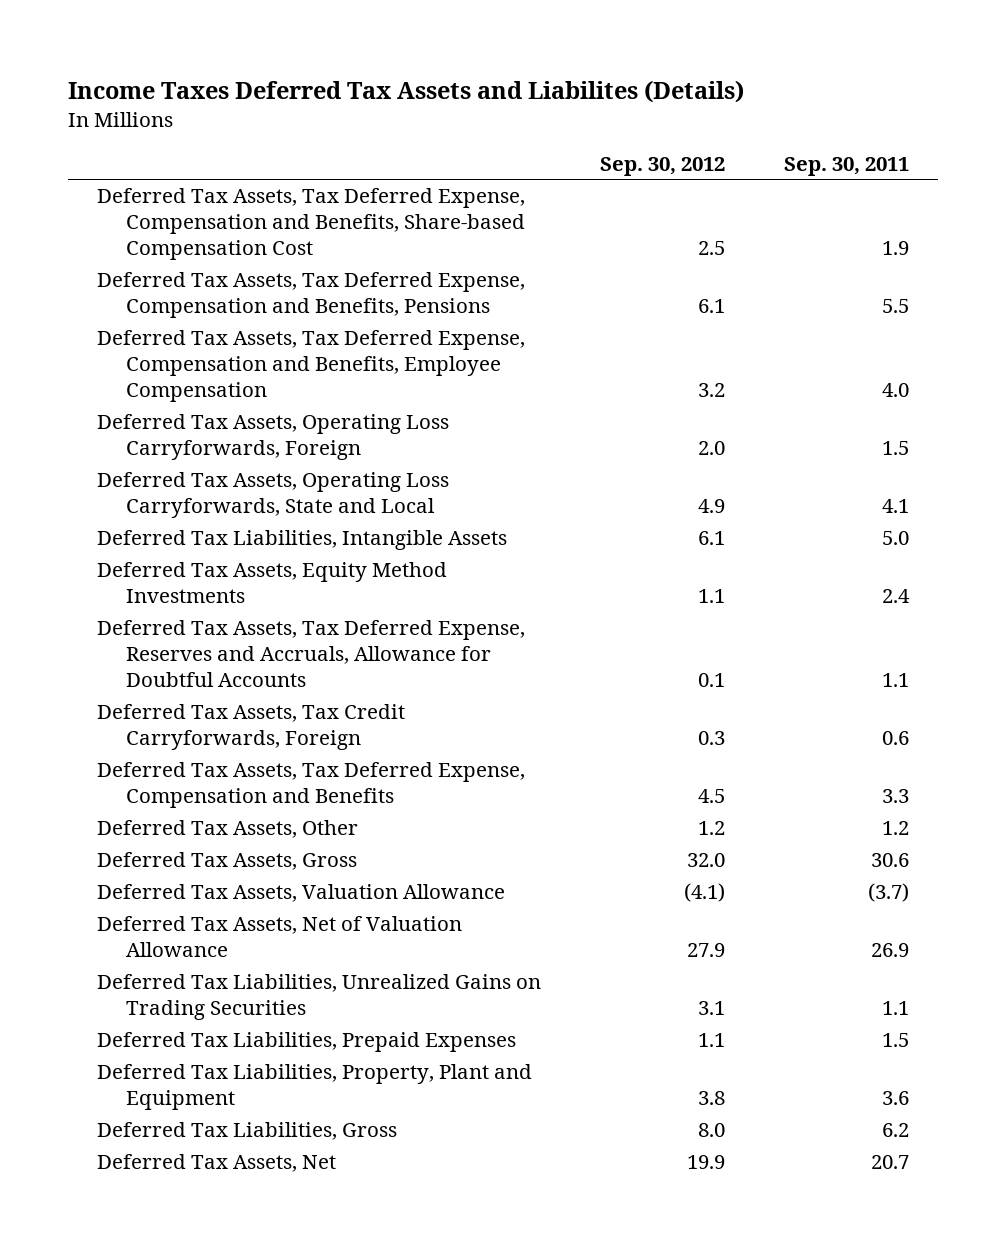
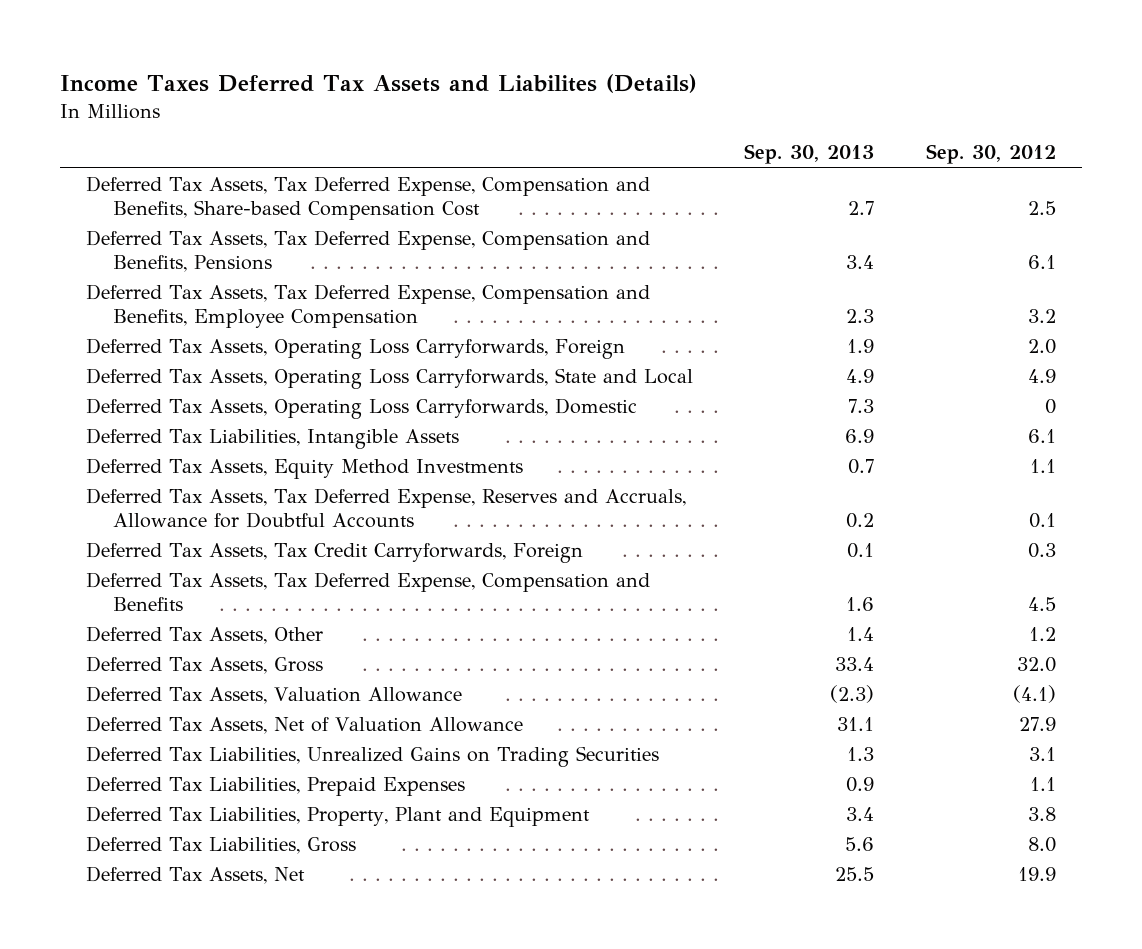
[783,156,909,176] Sep. 30, 2011 -> none
none -> [744,144,875,165] Sep. 30, 2013
none -> [86,397,638,419] Deferred Tax Assets, Operating Loss Carryforwards, Domestic

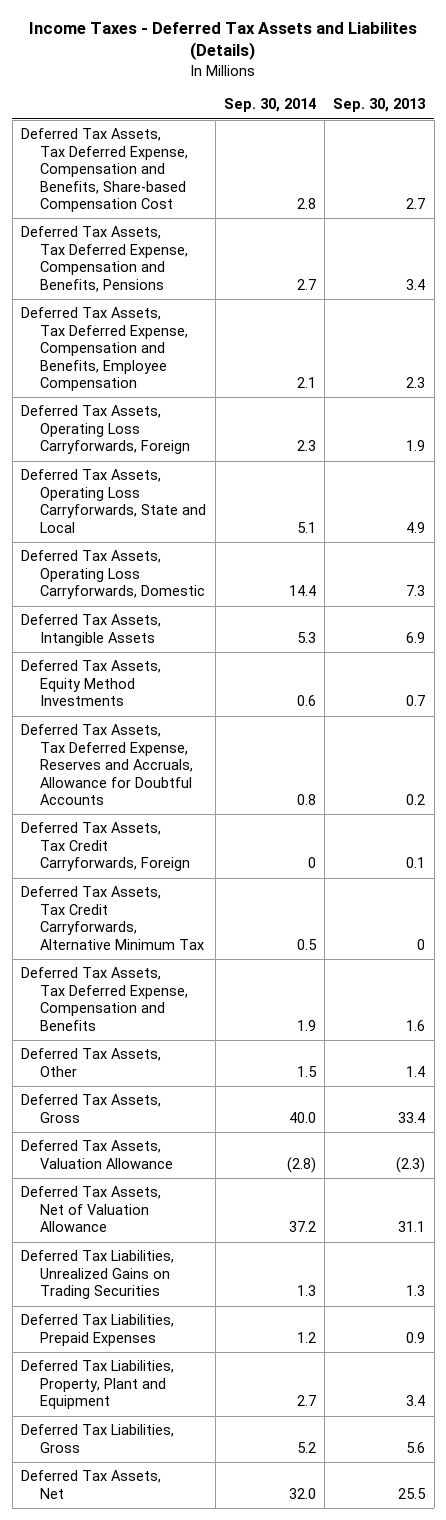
[60,74,698,94] Income Taxes Deferred Tax Assets and Liabilites (Details) -> [29,22,418,61] Income Taxes - Deferred Tax Assets and Liabilites (Details)
[925,144,1056,165] Sep. 30, 2012 -> none
none -> [223,98,316,113] Sep. 30, 2014
[86,427,460,449] Deferred Tax Liabilities, Intangible Assets -> [20,614,161,646] Deferred Tax Assets, Intangible Assets
none -> [20,886,205,950] Deferred Tax Assets, Tax Credit Carryforwards, Alternative Minimum Tax

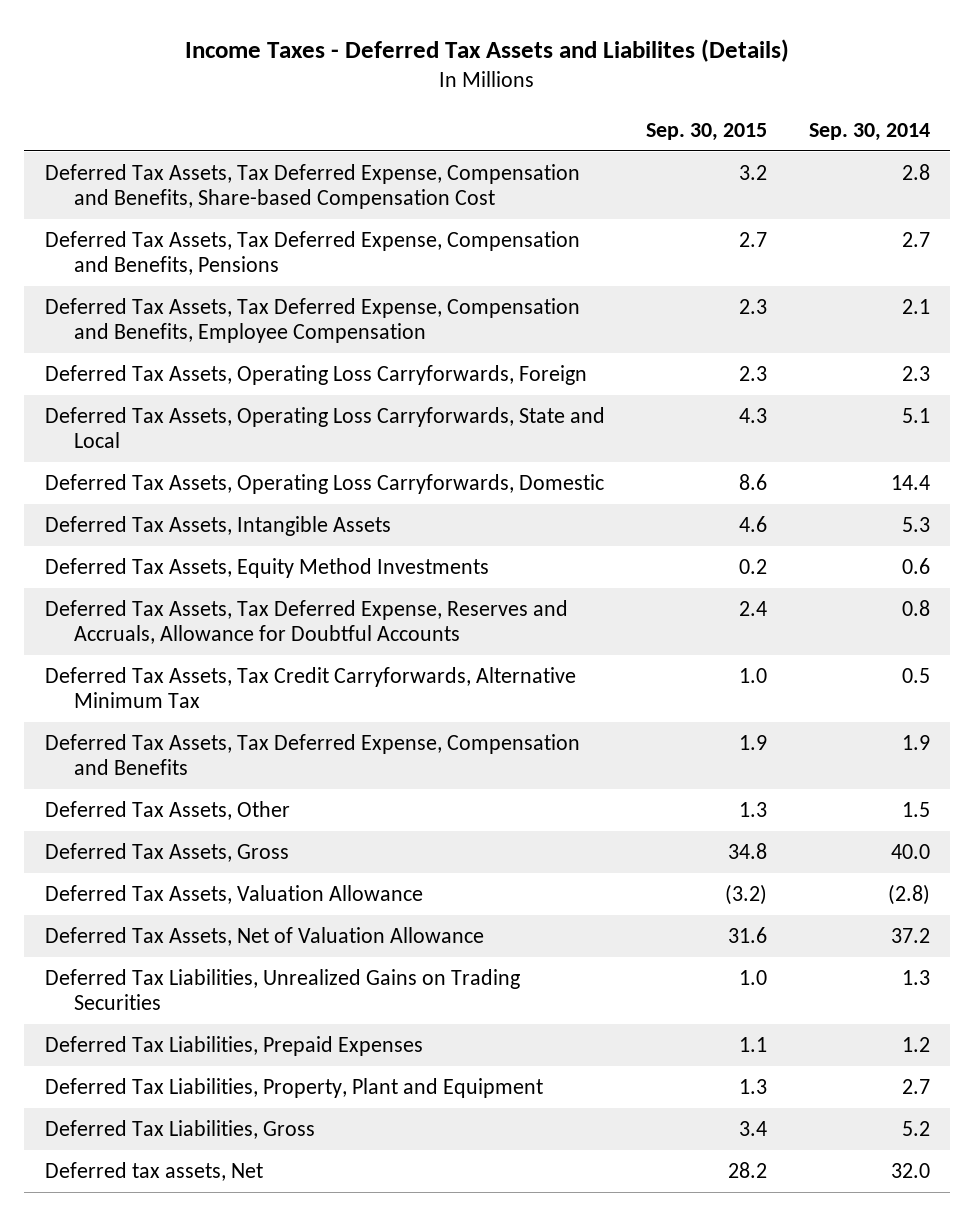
[333,98,427,113] Sep. 30, 2013 -> none
none -> [646,122,768,141] Sep. 30, 2015
[20,822,191,872] Deferred Tax Assets, Tax Credit Carryforwards, Foreign -> none
[20,1470,161,1499] Deferred Tax Assets, Net -> [44,1161,263,1181] Deferred tax assets, Net

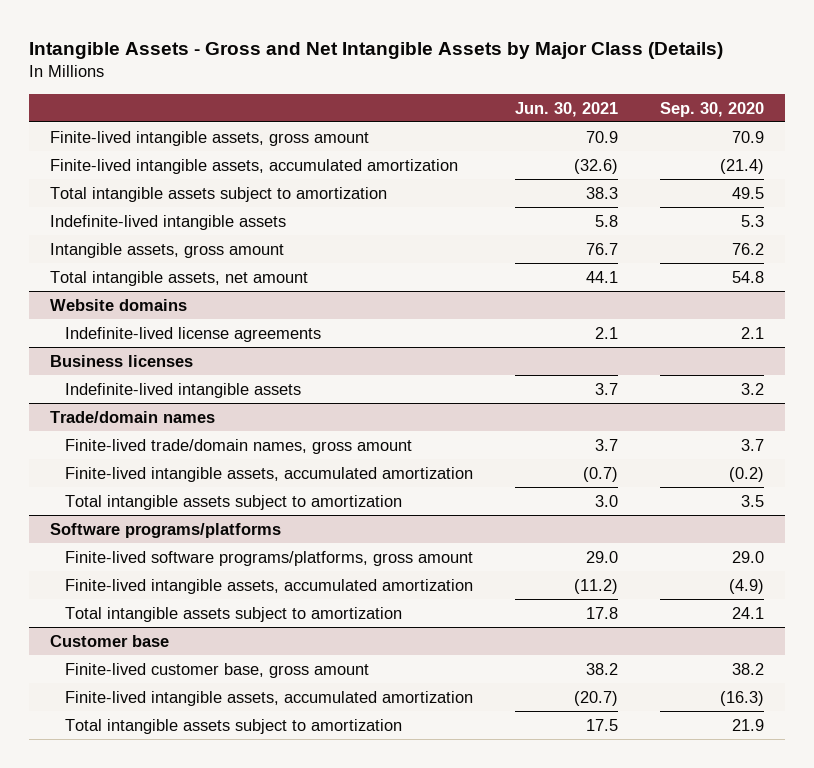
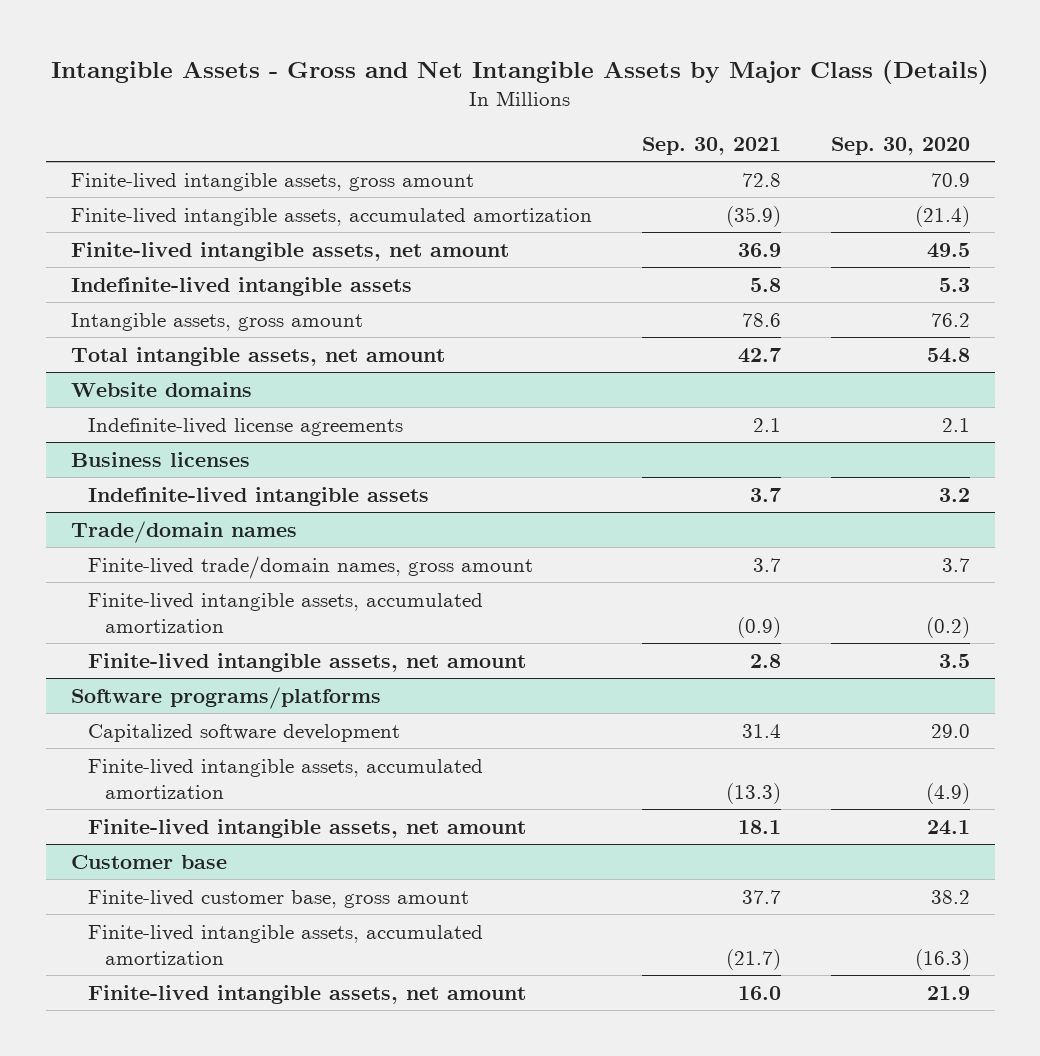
[515,101,619,117] Jun. 30, 2021 -> none
none -> [641,136,781,155] Sep. 30, 2021
[49,186,387,202] Total intangible assets subject to amortization -> [70,241,509,261] Finite-lived intangible assets, net amount
[65,494,403,510] Total intangible assets subject to amortization -> [87,652,526,672] Finite-lived intangible assets, net amount
[65,550,474,566] Finite-lived software programs/platforms, gross amount -> [87,723,400,742] Capitalized software development
[65,606,403,622] Total intangible assets subject to amortization -> [87,818,526,838] Finite-lived intangible assets, net amount
[65,718,403,734] Total intangible assets subject to amortization -> [87,984,526,1004] Finite-lived intangible assets, net amount

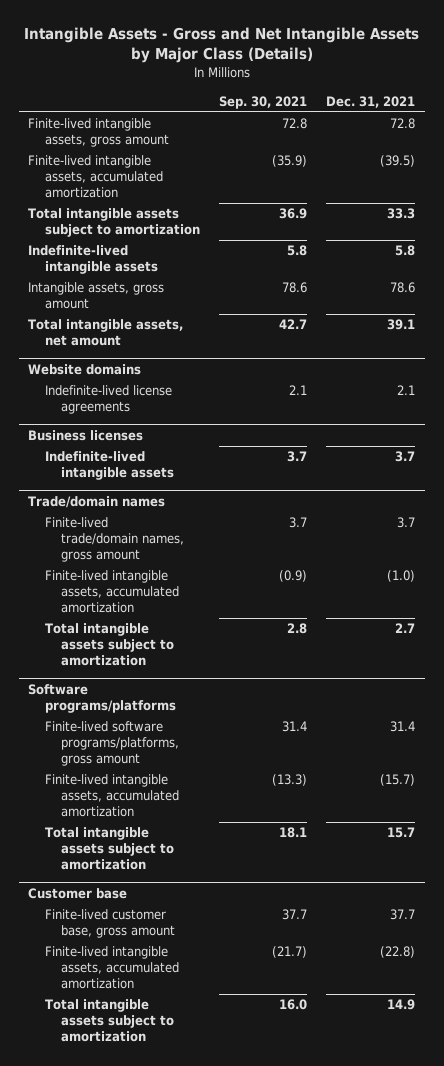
[830,136,970,155] Sep. 30, 2020 -> none
none -> [326,95,416,108] Dec. 31, 2021
[70,241,509,261] Finite-lived intangible assets, net amount -> [28,208,200,238] Total intangible assets subject to amortization
[87,652,526,672] Finite-lived intangible assets, net amount -> [44,623,175,667] Total intangible assets subject to amortization
[87,723,400,742] Capitalized software development -> [44,721,180,767] Finite-lived software programs/platforms, gross amount
[87,818,526,838] Finite-lived intangible assets, net amount -> [44,827,175,871] Total intangible assets subject to amortization
[87,984,526,1004] Finite-lived intangible assets, net amount -> [44,999,175,1043] Total intangible assets subject to amortization

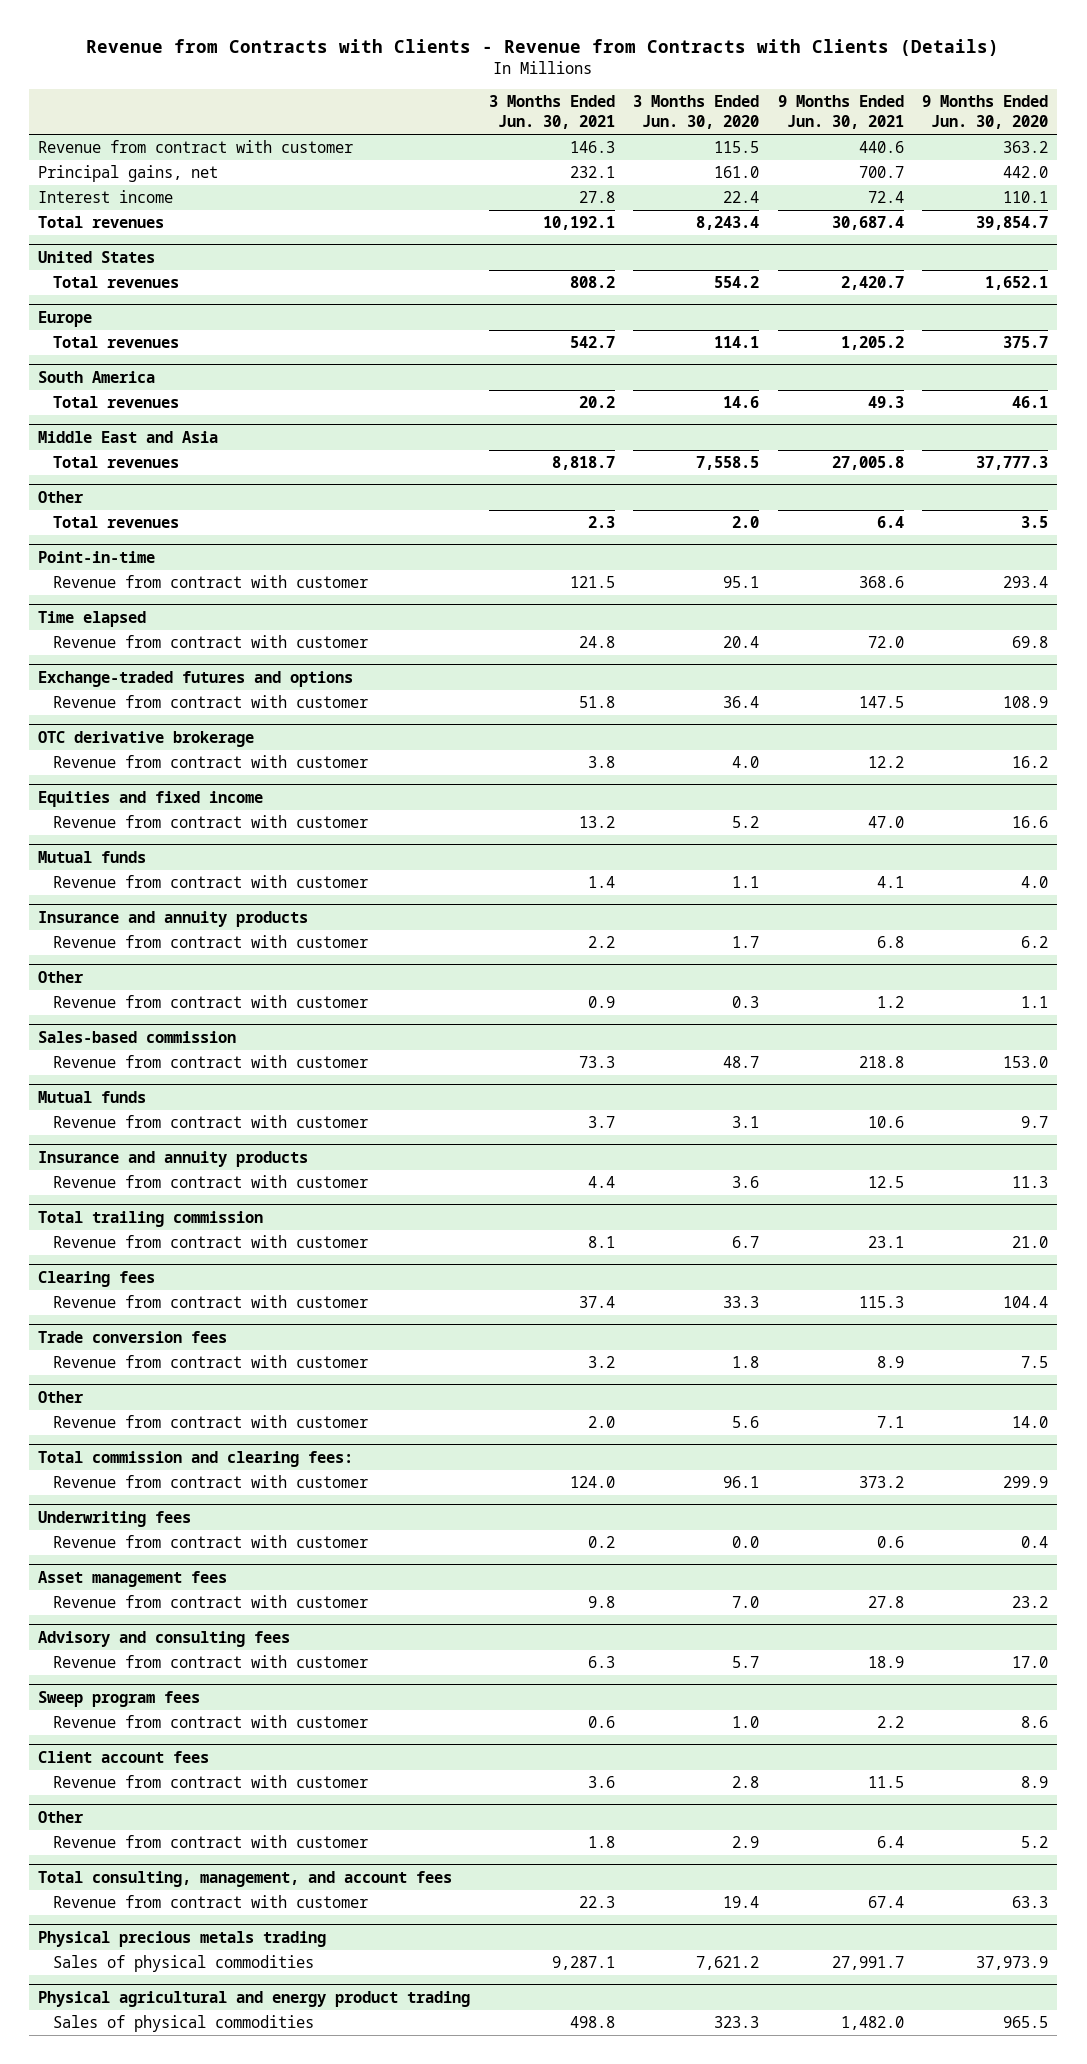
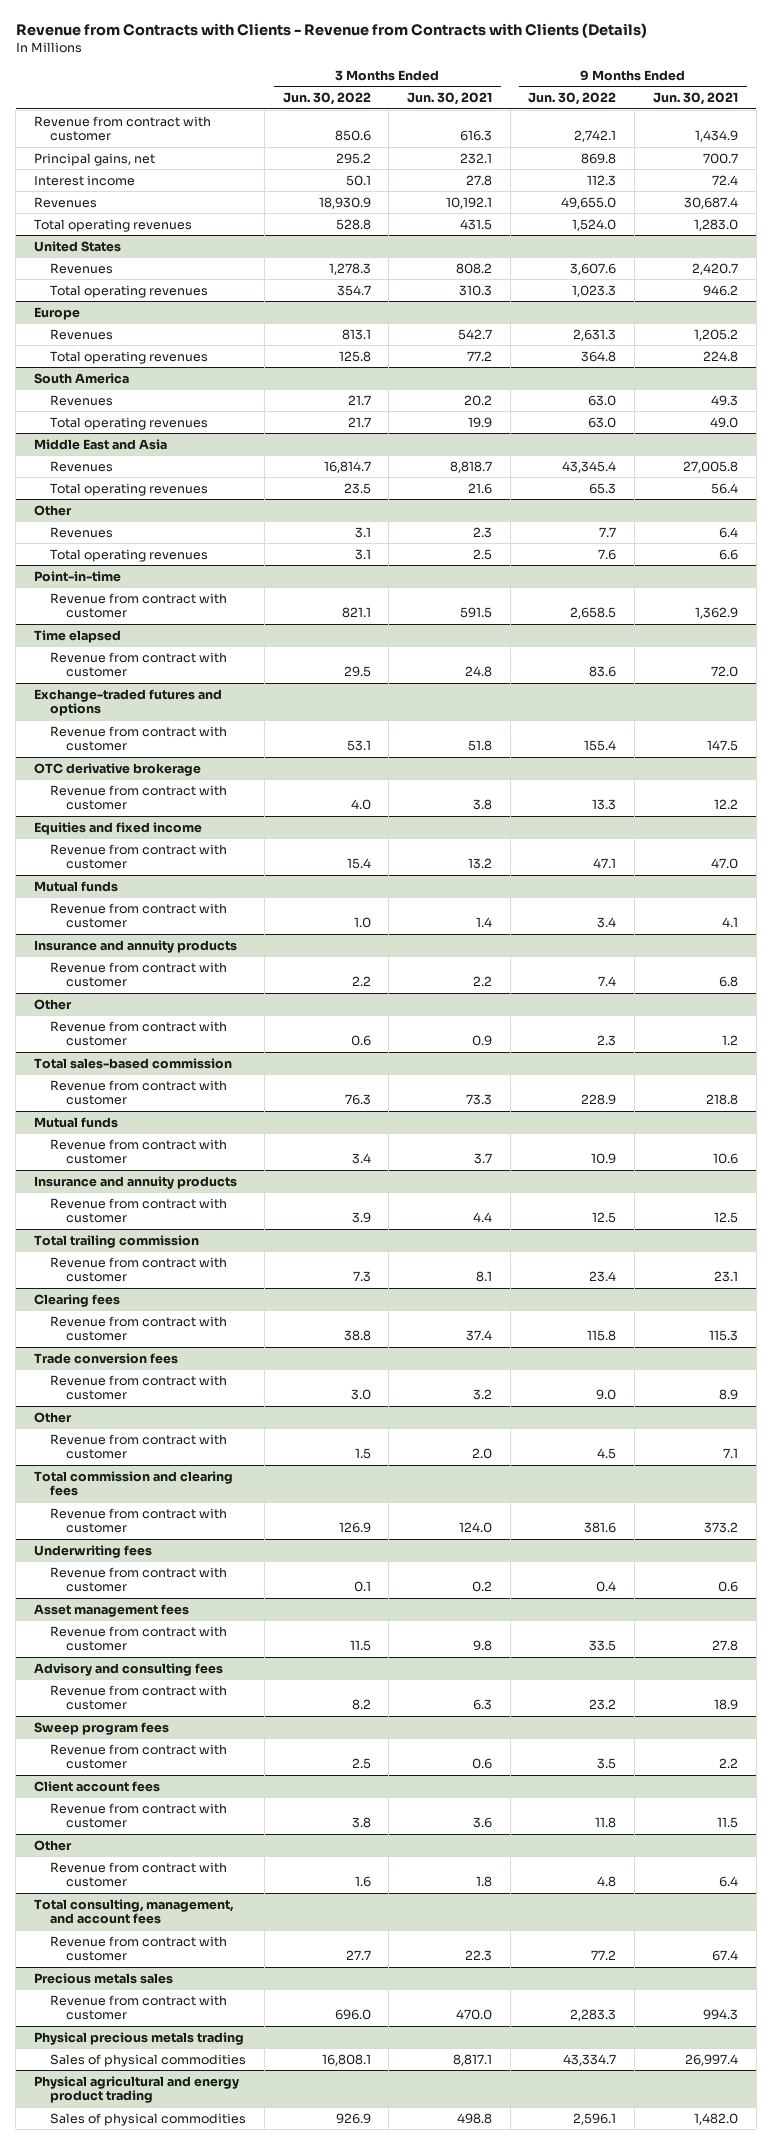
[633,95,760,129] 3 Months Ended Jun. 30, 2020 -> none
[922,95,1049,129] 9 Months Ended Jun. 30, 2020 -> none
none -> [282,92,371,106] Jun. 30, 2022
none -> [528,92,617,106] Jun. 30, 2022
[569,141,615,154] 146.3 -> [460,130,493,142] 616.3
[858,141,904,154] 440.6 -> [694,130,738,143] 1,434.9
[38,216,165,229] Total revenues -> [34,196,98,208] Revenues
none -> [34,218,193,232] Total operating revenues
[52,276,179,289] Total revenues -> [50,262,114,274] Revenues
none -> [50,284,209,298] Total operating revenues
[52,336,179,349] Total revenues -> [50,328,114,340] Revenues
none -> [50,350,209,364] Total operating revenues
[52,396,179,409] Total revenues -> [50,394,114,406] Revenues
none -> [50,416,209,430] Total operating revenues
[52,456,179,469] Total revenues -> [50,460,114,472] Revenues
none -> [50,482,209,496] Total operating revenues
[52,516,179,529] Total revenues -> [50,526,114,538] Revenues
none -> [50,548,209,562] Total operating revenues
[569,576,615,589] 121.5 -> [460,607,493,619] 591.5
[858,576,904,589] 368.6 -> [694,607,738,620] 1,362.9
[38,1030,237,1043] Sales-based commission -> [34,1057,233,1069] Total sales-based commission
[38,1450,354,1467] Total commission and clearing fees: -> [34,1470,234,1497] Total commission and clearing fees
none -> [34,1972,174,1984] Precious metals sales
none -> [50,1994,228,2021] Revenue from contract with customer
[551,1956,615,1971] 9,287.1 -> [453,2053,493,2066] 8,817.1
[831,1956,904,1971] 27,991.7 -> [684,2053,738,2066] 26,997.4

